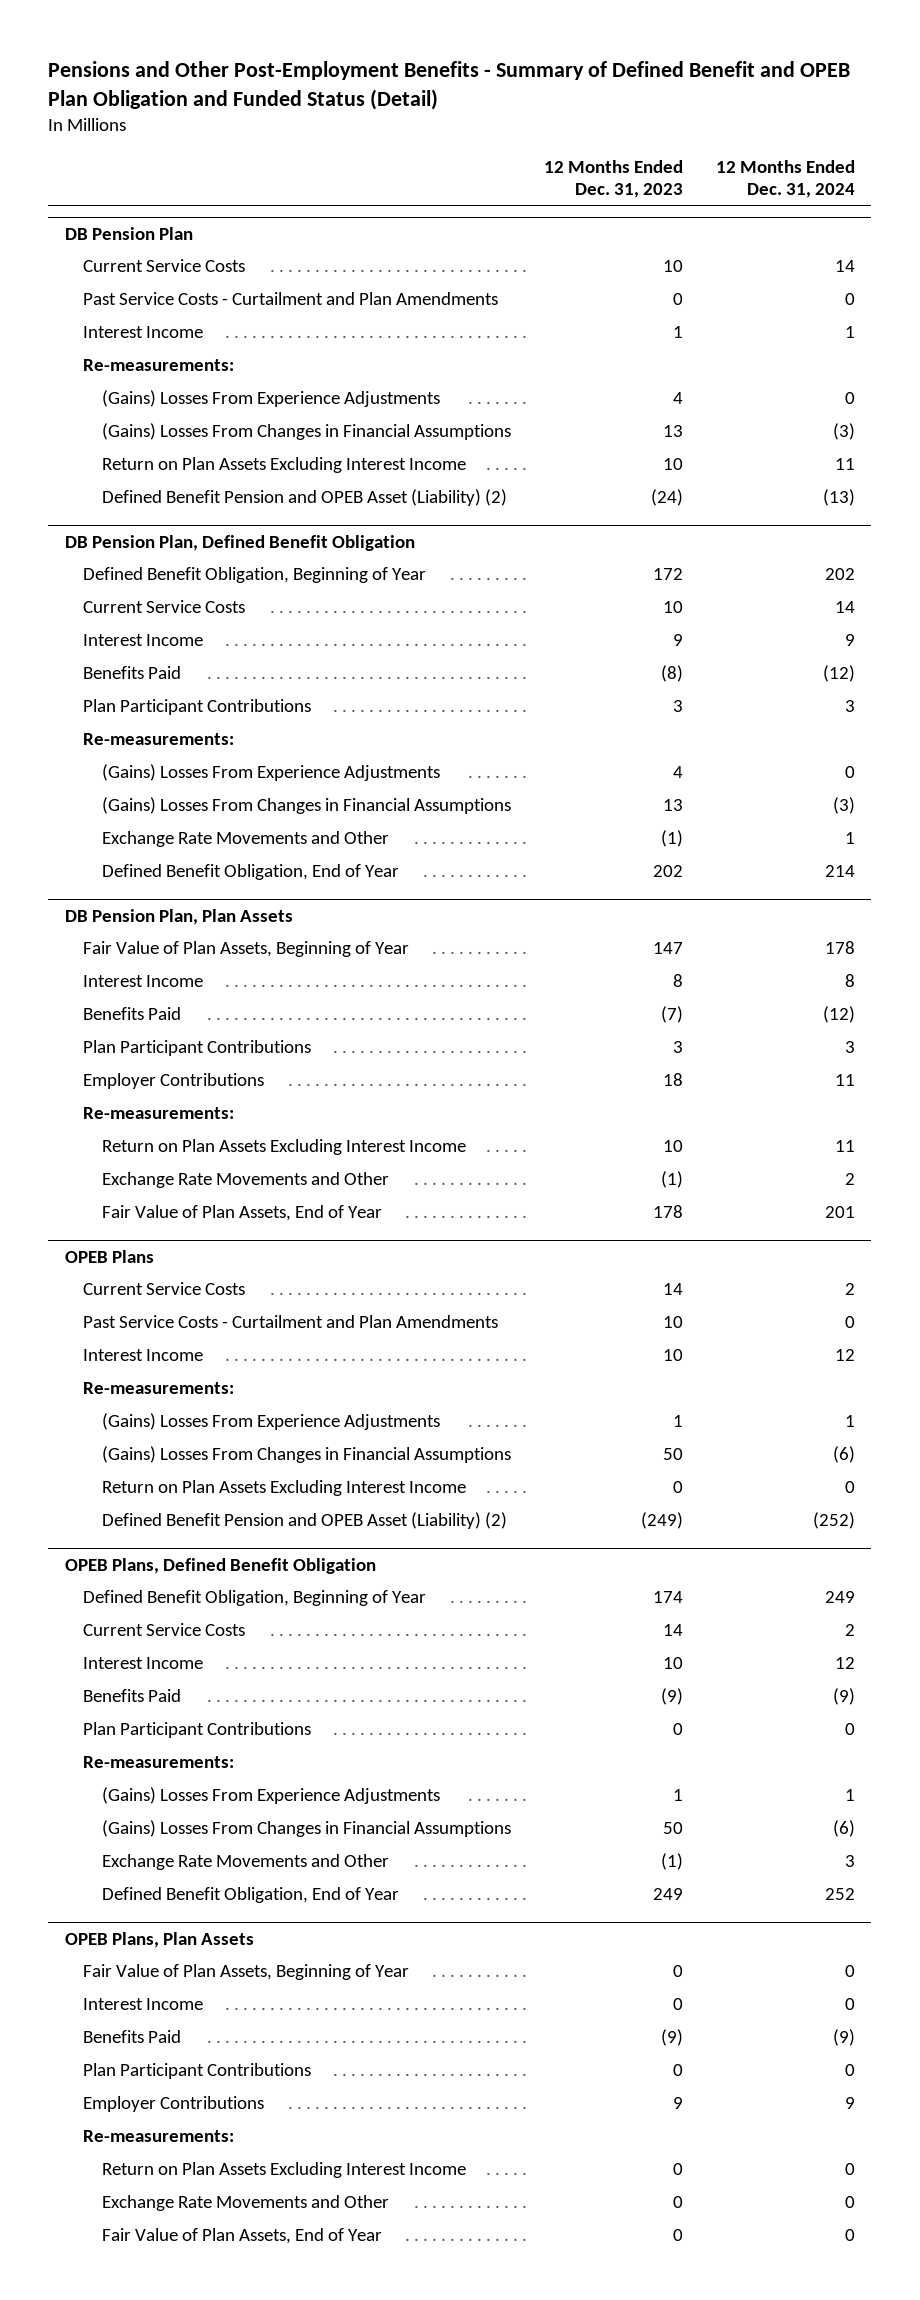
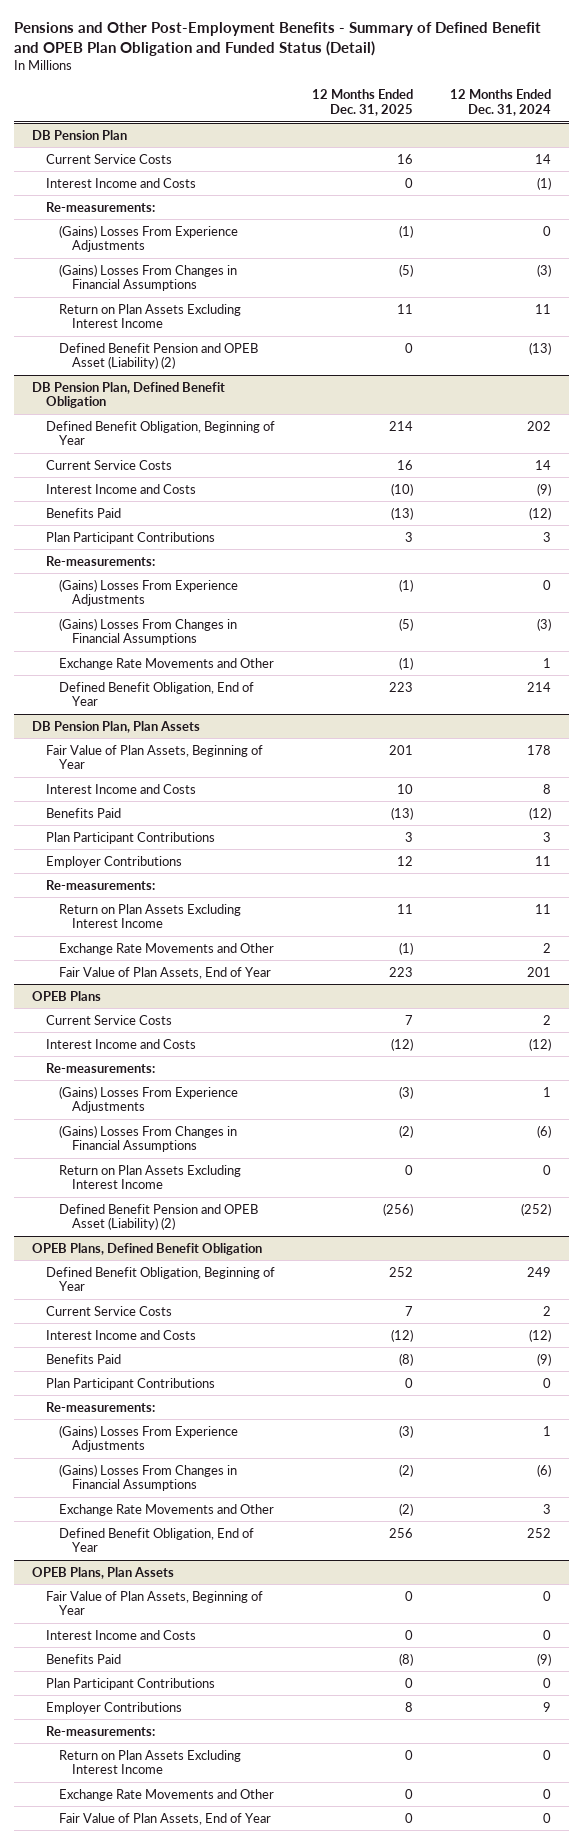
[543,159,683,199] 12 Months Ended Dec. 31, 2023 -> none
none -> [311,89,413,116] 12 Months Ended Dec. 31, 2025
[83,292,499,306] Past Service Costs - Curtailment and Plan Amendments -> none
[83,326,204,339] Interest Income -> [45,177,196,188] Interest Income and Costs
[844,326,855,339] 1 -> [536,176,551,190] (1)
[83,634,204,647] Interest Income -> [45,483,196,494] Interest Income and Costs
[844,634,855,647] 9 -> [536,482,551,496] (9)
[83,975,204,988] Interest Income -> [45,783,196,794] Interest Income and Costs
[83,1315,499,1329] Past Service Costs - Curtailment and Plan Amendments -> none
[83,1349,204,1362] Interest Income -> [45,1038,196,1049] Interest Income and Costs
[834,1349,855,1362] 12 -> [528,1037,551,1051] (12)
[83,1657,204,1670] Interest Income -> [45,1329,196,1340] Interest Income and Costs
[834,1657,855,1670] 12 -> [528,1328,551,1342] (12)
[83,1998,204,2011] Interest Income -> [45,1629,196,1640] Interest Income and Costs

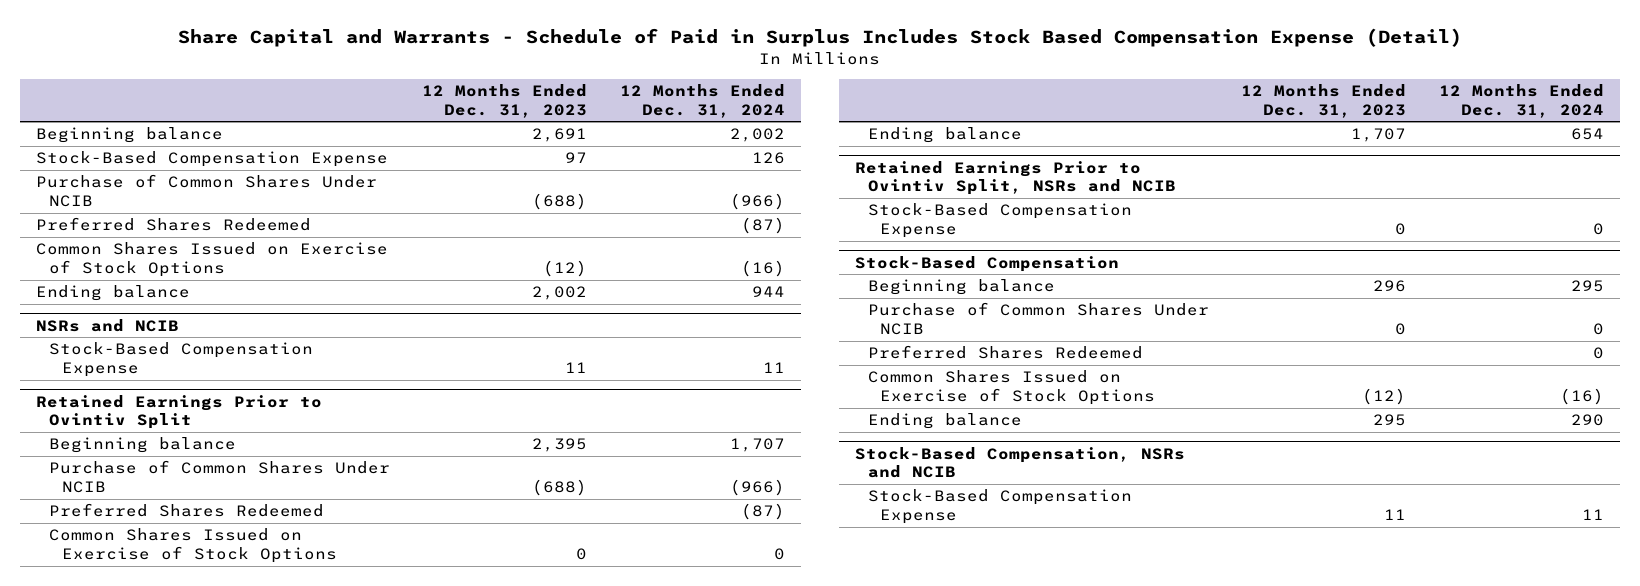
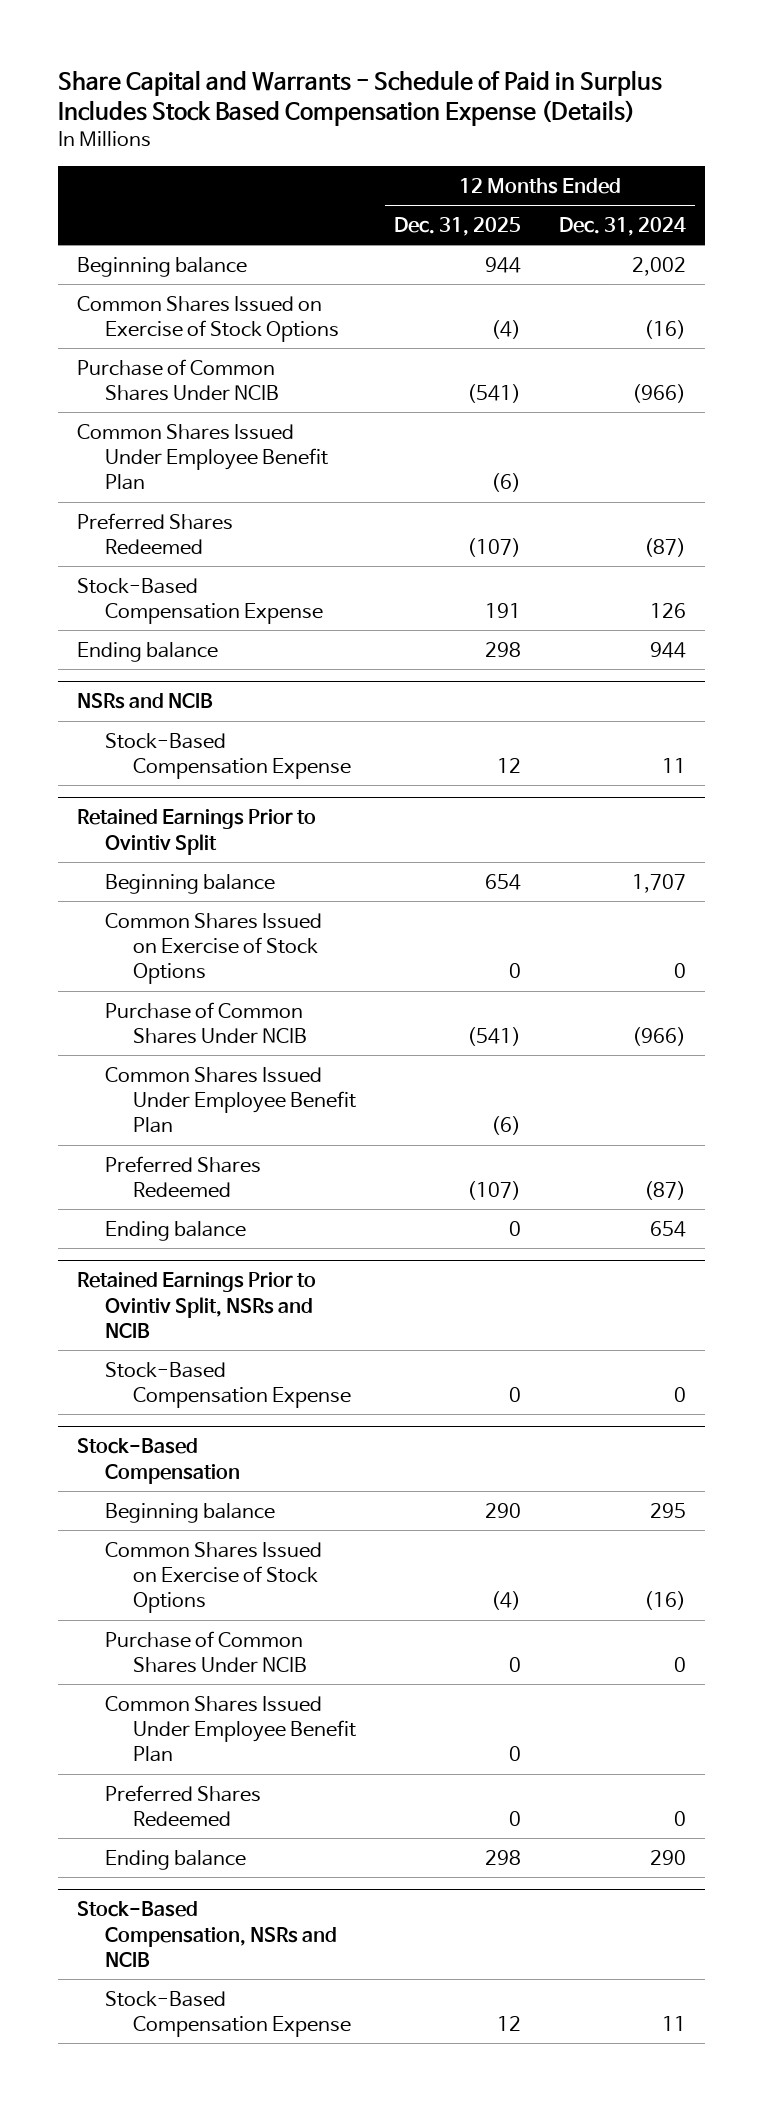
[177,28,1462,48] Share Capital and Warrants - Schedule of Paid in Surplus Includes Stock Based Compensation Expense (Detail) -> [58,69,663,127] Share Capital and Warrants - Schedule of Paid in Surplus Includes Stock Based Compensation Expense (Details)
[422,83,588,118] 12 Months Ended Dec. 31, 2023 -> none
none -> [393,216,521,236] Dec. 31, 2025
[36,242,389,278] Common Shares Issued on Exercise of Stock Options -> [77,295,340,342] Common Shares Issued on Exercise of Stock Options
none -> [77,423,329,491] Common Shares Issued Under Employee Benefit Plan
[36,151,389,168] Stock-Based Compensation Expense -> [77,577,324,624] Stock-Based Compensation Expense
[48,528,337,564] Common Shares Issued on Exercise of Stock Options -> [105,912,323,985] Common Shares Issued on Exercise of Stock Options
none -> [105,1066,357,1134] Common Shares Issued Under Employee Benefit Plan
[867,370,1156,406] Common Shares Issued on Exercise of Stock Options -> [105,1541,323,1614] Common Shares Issued on Exercise of Stock Options
none -> [105,1695,357,1763] Common Shares Issued Under Employee Benefit Plan

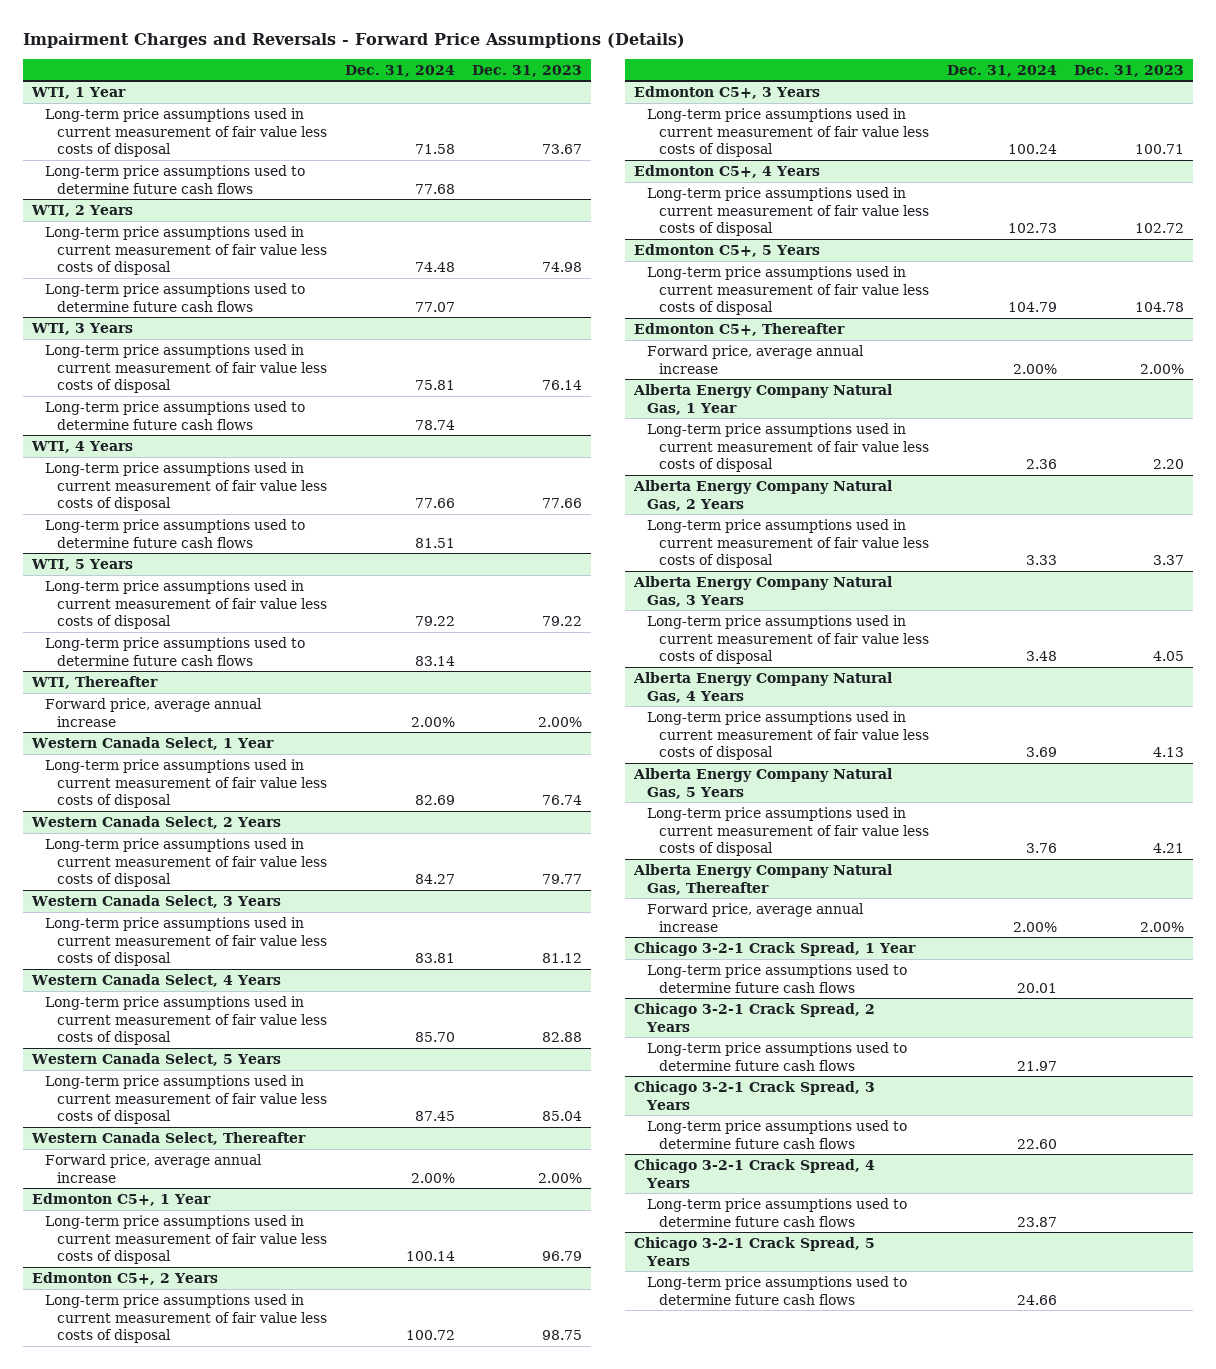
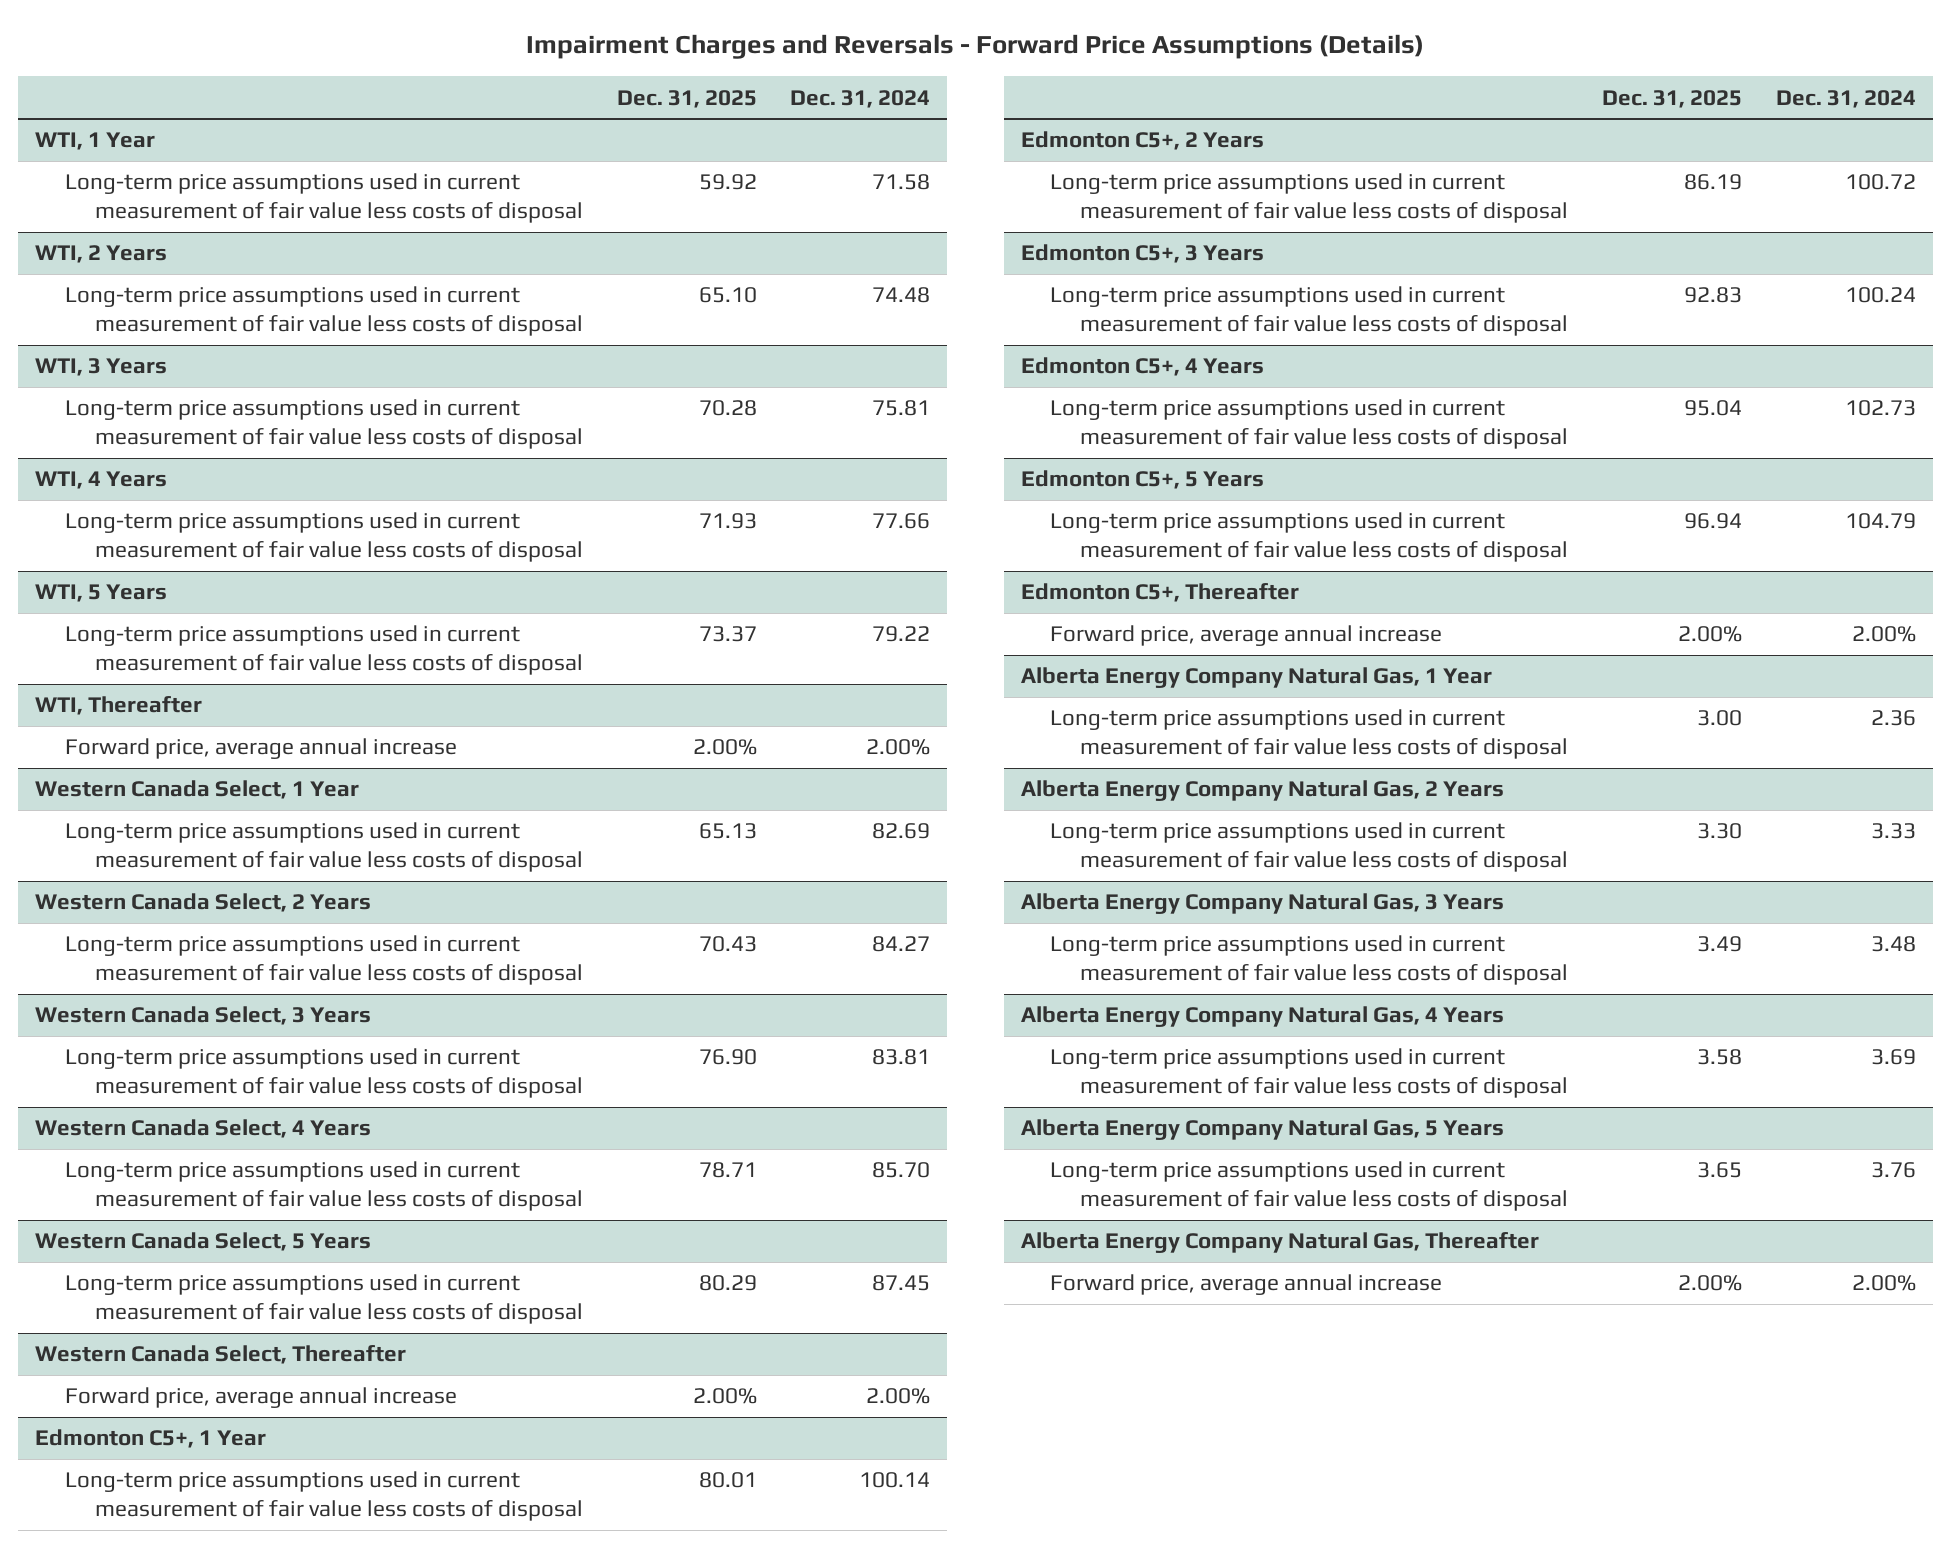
[471,64,582,77] Dec. 31, 2023 -> none
none -> [616,89,757,108] Dec. 31, 2025
[44,164,305,194] Long-term price assumptions used to determine future cash flows -> none
[44,282,305,312] Long-term price assumptions used to determine future cash flows -> none
[44,400,305,430] Long-term price assumptions used to determine future cash flows -> none
[44,518,305,548] Long-term price assumptions used to determine future cash flows -> none
[44,636,305,666] Long-term price assumptions used to determine future cash flows -> none
[634,941,917,956] Chicago 3-2-1 Crack Spread, 1 Year -> none
[646,963,907,993] Long-term price assumptions used to determine future cash flows -> none
[634,1002,876,1032] Chicago 3-2-1 Crack Spread, 2 Years -> none
[646,1041,907,1071] Long-term price assumptions used to determine future cash flows -> none
[634,1080,876,1110] Chicago 3-2-1 Crack Spread, 3 Years -> none
[646,1119,907,1149] Long-term price assumptions used to determine future cash flows -> none
[634,1158,876,1188] Chicago 3-2-1 Crack Spread, 4 Years -> none
[646,1197,907,1227] Long-term price assumptions used to determine future cash flows -> none
[634,1236,876,1266] Chicago 3-2-1 Crack Spread, 5 Years -> none
[646,1275,907,1305] Long-term price assumptions used to determine future cash flows -> none

